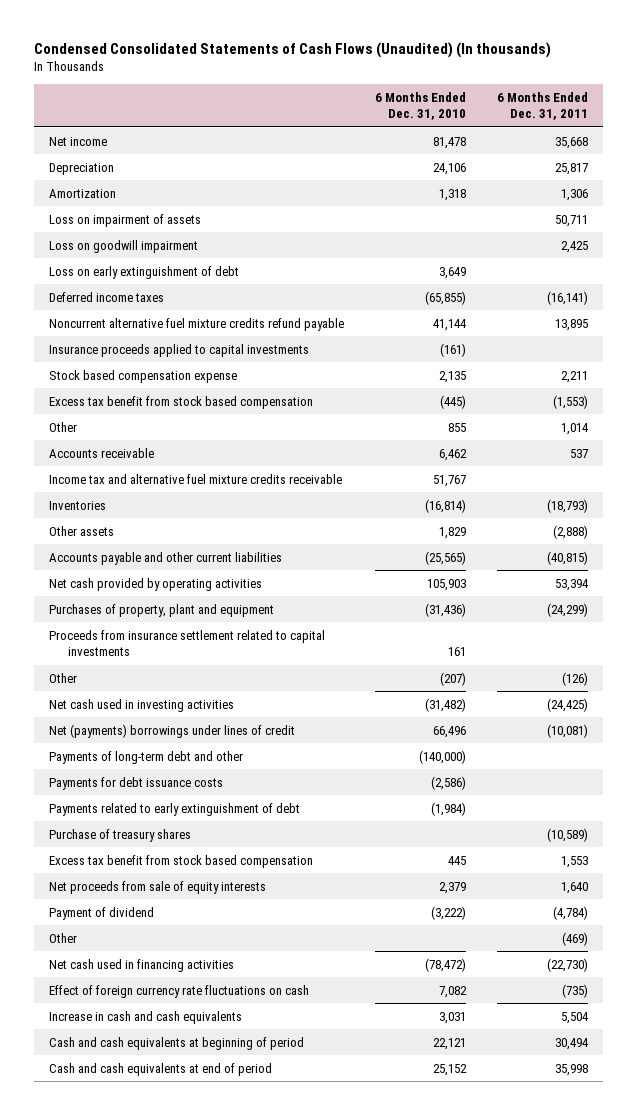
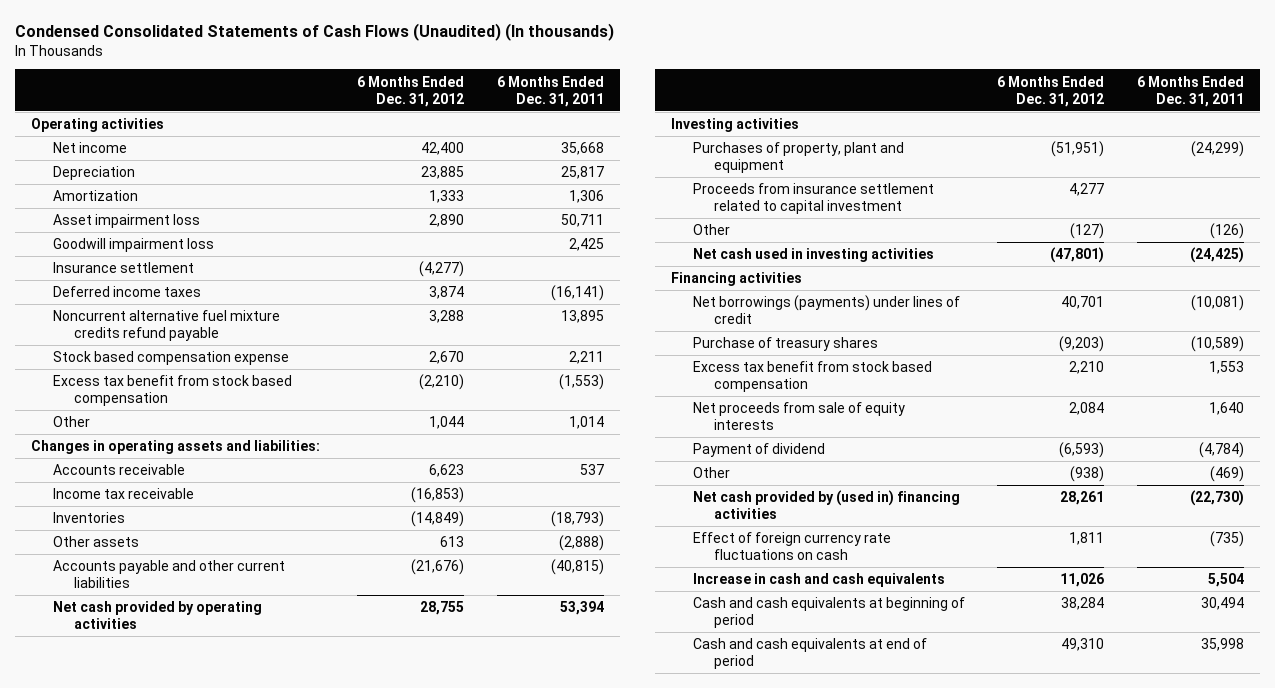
[375,91,467,121] 6 Months Ended Dec. 31, 2010 -> none
none -> [357,75,465,107] 6 Months Ended Dec. 31, 2012
none -> [31,118,165,133] Operating activities
[49,265,240,279] Loss on early extinguishment of debt -> none
[49,213,202,227] Loss on impairment of assets -> [52,214,200,229] Asset impairment loss
[49,239,199,253] Loss on goodwill impairment -> [52,238,214,253] Goodwill impairment loss
none -> [52,262,194,274] Insurance settlement
[49,343,310,357] Insurance proceeds applied to capital investments -> none
none -> [31,440,321,455] Changes in operating assets and liabilities:
[49,473,343,484] Income tax and alternative fuel mixture credits receivable -> [52,488,194,500] Income tax receivable
none -> [671,118,800,133] Investing activities
[49,629,326,657] Proceeds from insurance settlement related to capital investments -> [692,183,934,215] Proceeds from insurance settlement related to capital investment
[49,750,244,764] Payments of long-term debt and other -> none
[49,776,224,790] Payments for debt issuance costs -> none
[49,802,301,816] Payments related to early extinguishment of debt -> none
none -> [671,272,803,287] Financing activities
[49,723,296,738] Net (payments) borrowings under lines of credit -> [692,295,960,325] Net borrowings (payments) under lines of credit
[49,958,235,972] Net cash used in financing activities -> [692,490,960,520] Net cash provided by (used in) financing activities

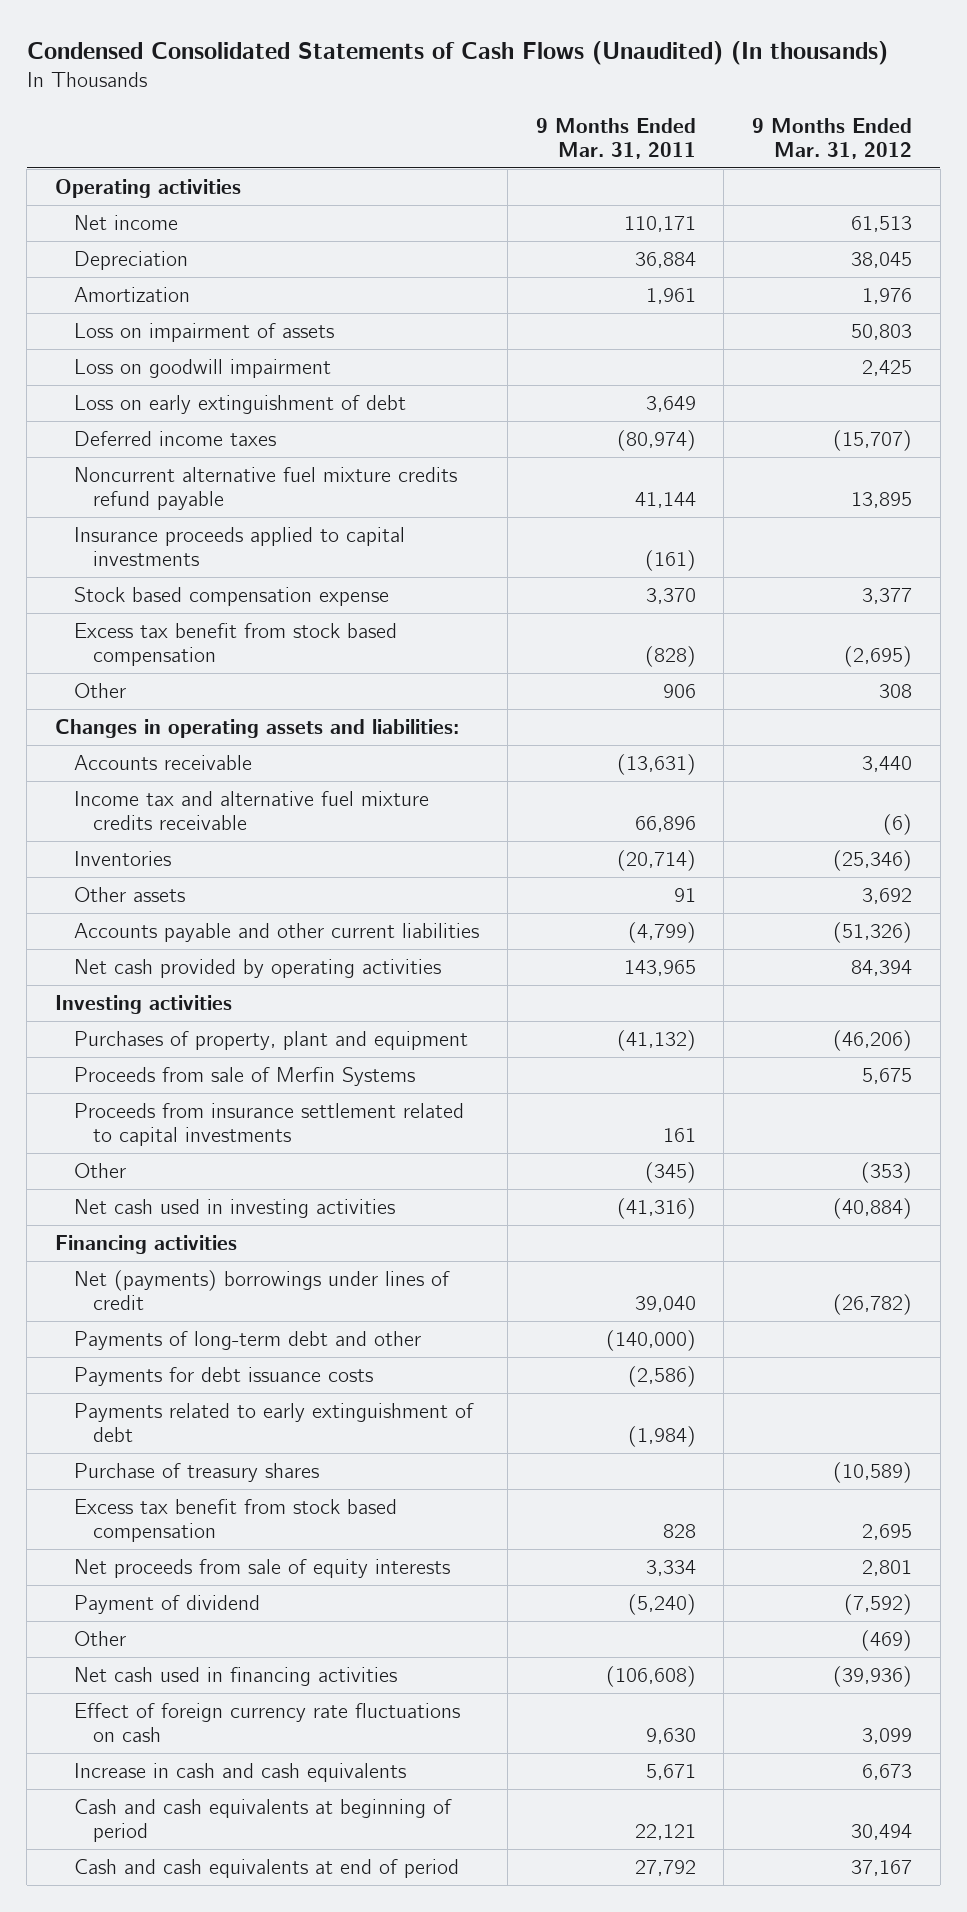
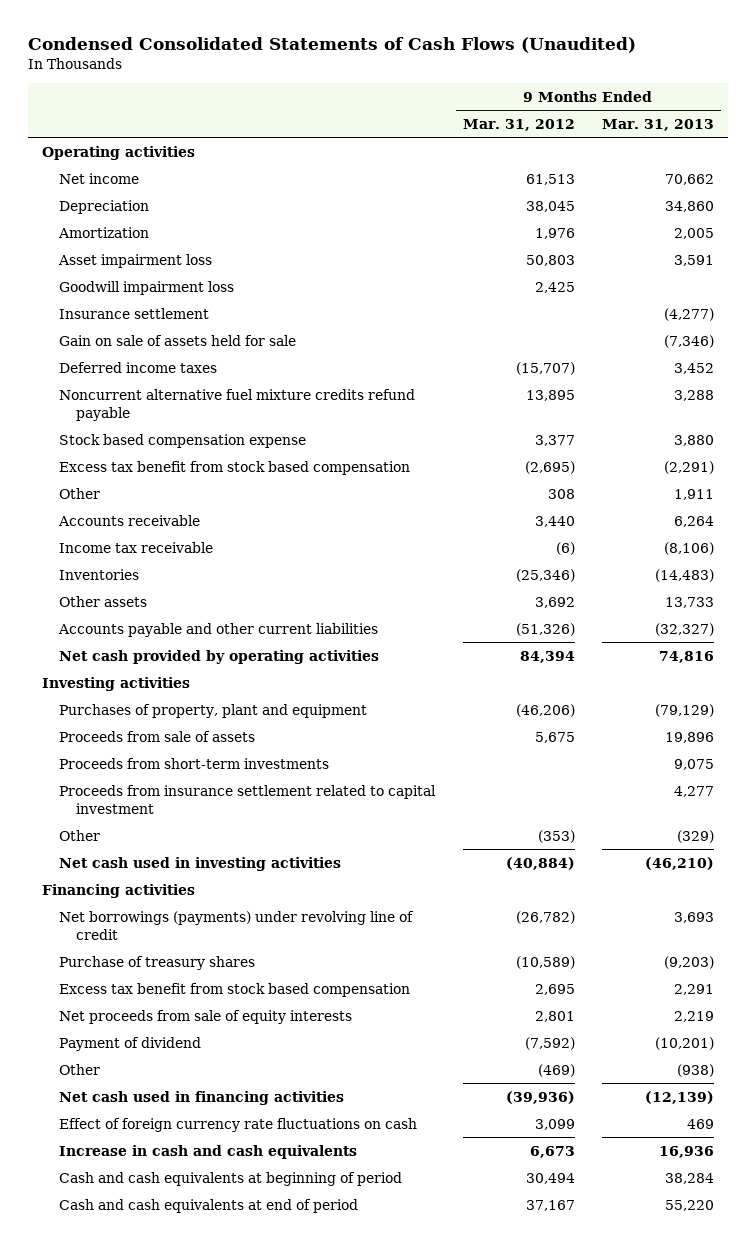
[26,41,888,66] Condensed Consolidated Statements of Cash Flows (Unaudited) (In thousands) -> [27,36,636,53] Condensed Consolidated Statements of Cash Flows (Unaudited)
[535,117,696,160] 9 Months Ended Mar. 31, 2011 -> none
none -> [602,118,715,131] Mar. 31, 2013
[74,394,407,414] Loss on early extinguishment of debt -> none
[74,322,335,342] Loss on impairment of assets -> [57,253,212,268] Asset impairment loss
[74,358,332,378] Loss on goodwill impairment -> [58,280,234,295] Goodwill impairment loss
none -> [58,307,209,319] Insurance settlement
none -> [58,334,296,346] Gain on sale of assets held for sale
[74,526,406,567] Insurance proceeds applied to capital investments -> none
[55,718,460,738] Changes in operating assets and liabilities: -> none
[74,790,430,831] Income tax and alternative fuel mixture credits receivable -> [58,541,213,553] Income tax receivable
[74,1066,416,1086] Proceeds from sale of Merfin Systems -> [58,730,255,742] Proceeds from sale of assets
none -> [58,757,329,769] Proceeds from short-term investments
[74,1102,465,1147] Proceeds from insurance settlement related to capital investments -> [58,784,436,814] Proceeds from insurance settlement related to capital investment
[74,1330,422,1350] Payments of long-term debt and other -> none
[74,1366,374,1386] Payments for debt issuance costs -> none
[74,1402,475,1443] Payments related to early extinguishment of debt -> none
[74,1269,451,1311] Net (payments) borrowings under lines of credit -> [58,910,414,940] Net borrowings (payments) under revolving line of credit

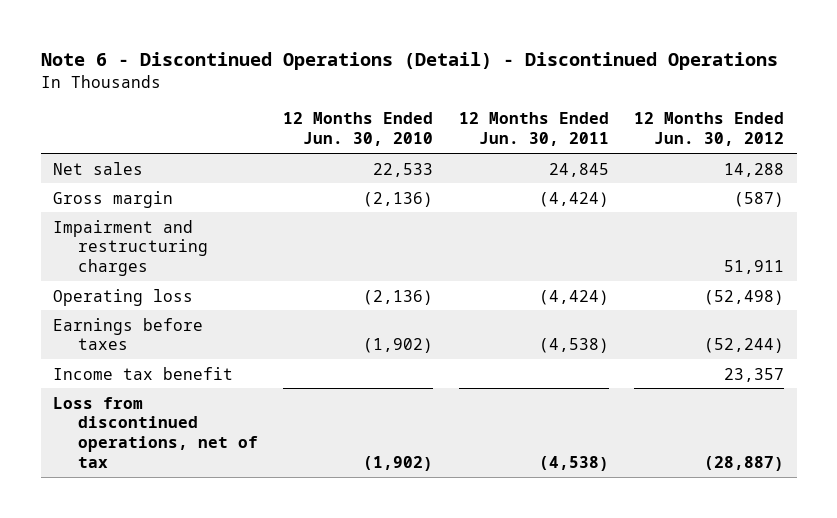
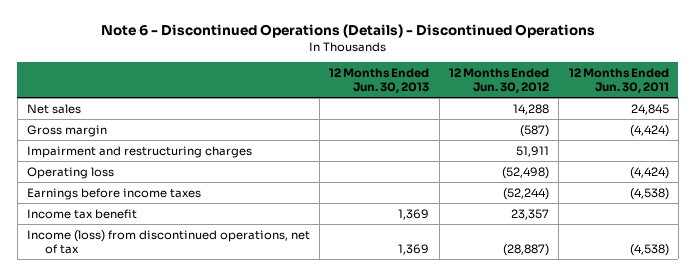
[40,51,778,70] Note 6 - Discontinued Operations (Detail) - Discontinued Operations -> [100,24,595,39] Note 6 - Discontinued Operations (Details) - Discontinued Operations
[283,112,434,147] 12 Months Ended Jun. 30, 2010 -> none
none -> [329,68,430,94] 12 Months Ended Jun. 30, 2013
[53,317,204,351] Earnings before taxes -> [26,187,201,200] Earnings before income taxes
[53,396,258,468] Loss from discontinued operations, net of tax -> [26,229,310,254] Income (loss) from discontinued operations, net of tax

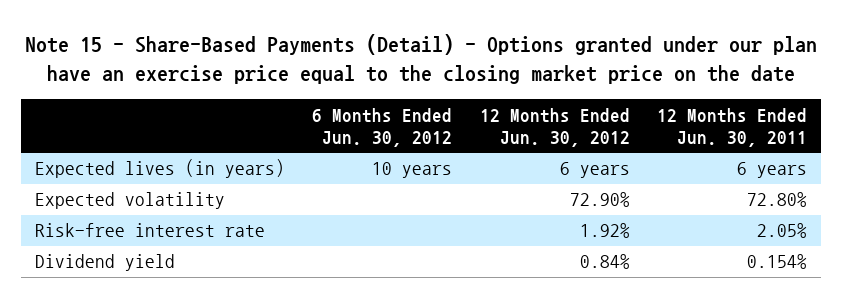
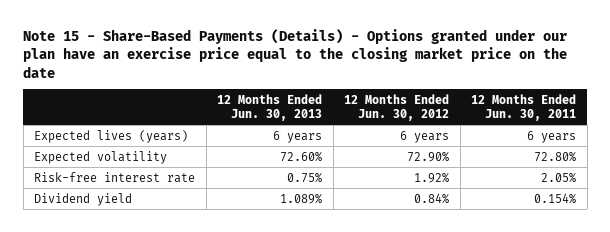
[24,33,817,85] Note 15 - Share-Based Payments (Detail) - Options granted under our plan have an exercise price equal to the closing market price on the date -> [23,29,568,78] Note 15 - Share-Based Payments (Details) - Options granted under our plan have an exercise price equal to the closing market price on the date
[312,107,453,147] 6 Months Ended Jun. 30, 2012 -> none
none -> [217,93,323,121] 12 Months Ended Jun. 30, 2013
[34,159,285,179] Expected lives (in years) -> [34,129,189,143] Expected lives (years)

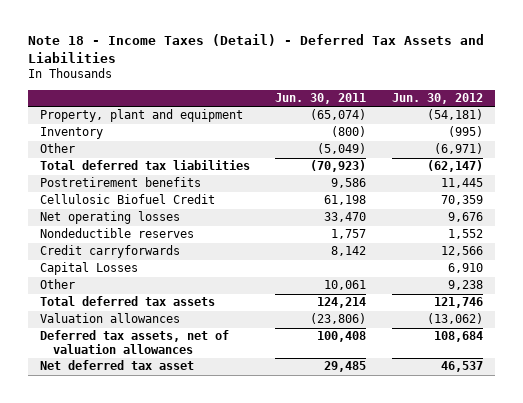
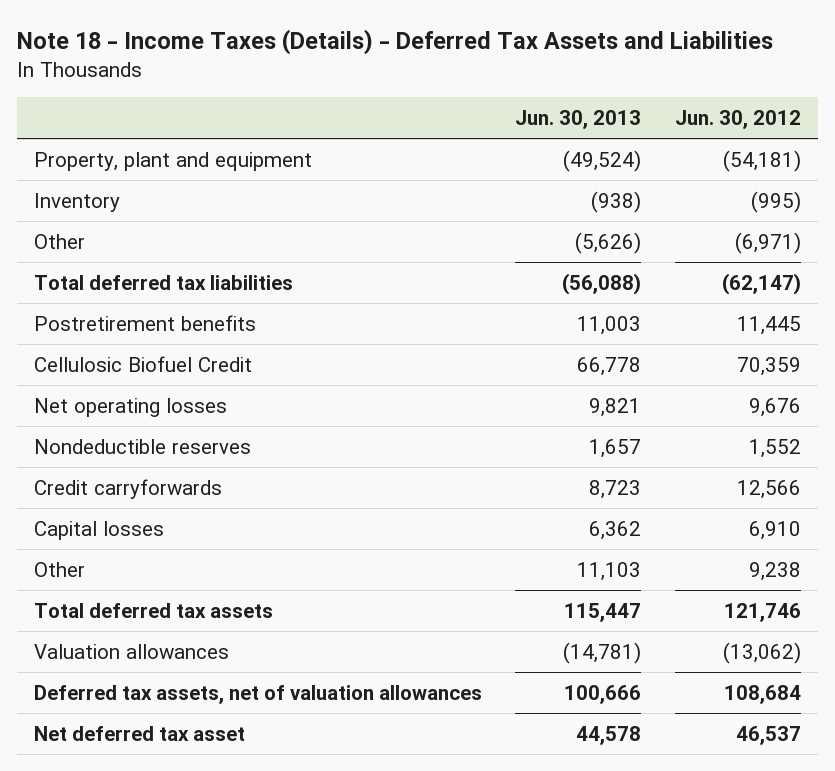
[27,34,484,64] Note 18 - Income Taxes (Detail) - Deferred Tax Assets and Liabilities -> [16,28,773,55] Note 18 - Income Taxes (Details) - Deferred Tax Assets and Liabilities
[275,93,367,105] Jun. 30, 2011 -> none
none -> [515,110,642,130] Jun. 30, 2013
[40,262,139,276] Capital Losses -> [33,520,164,540] Capital losses

